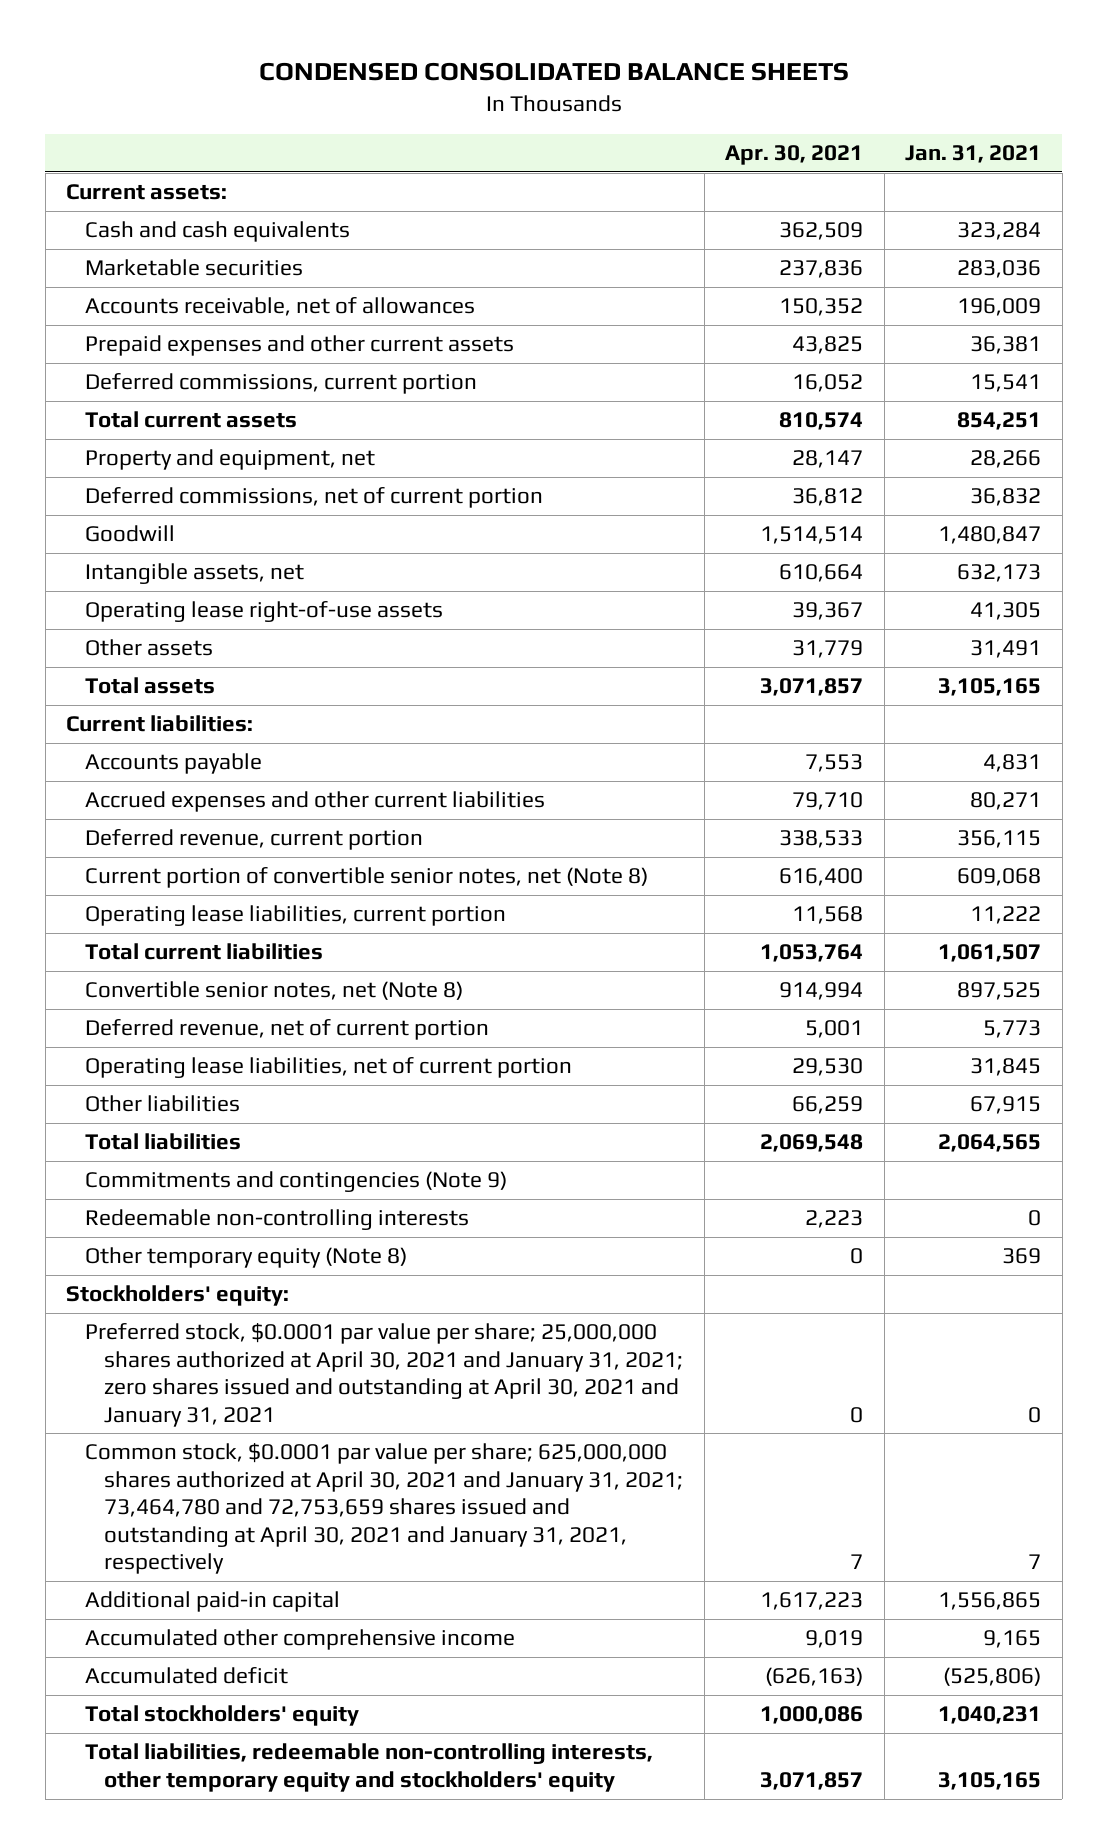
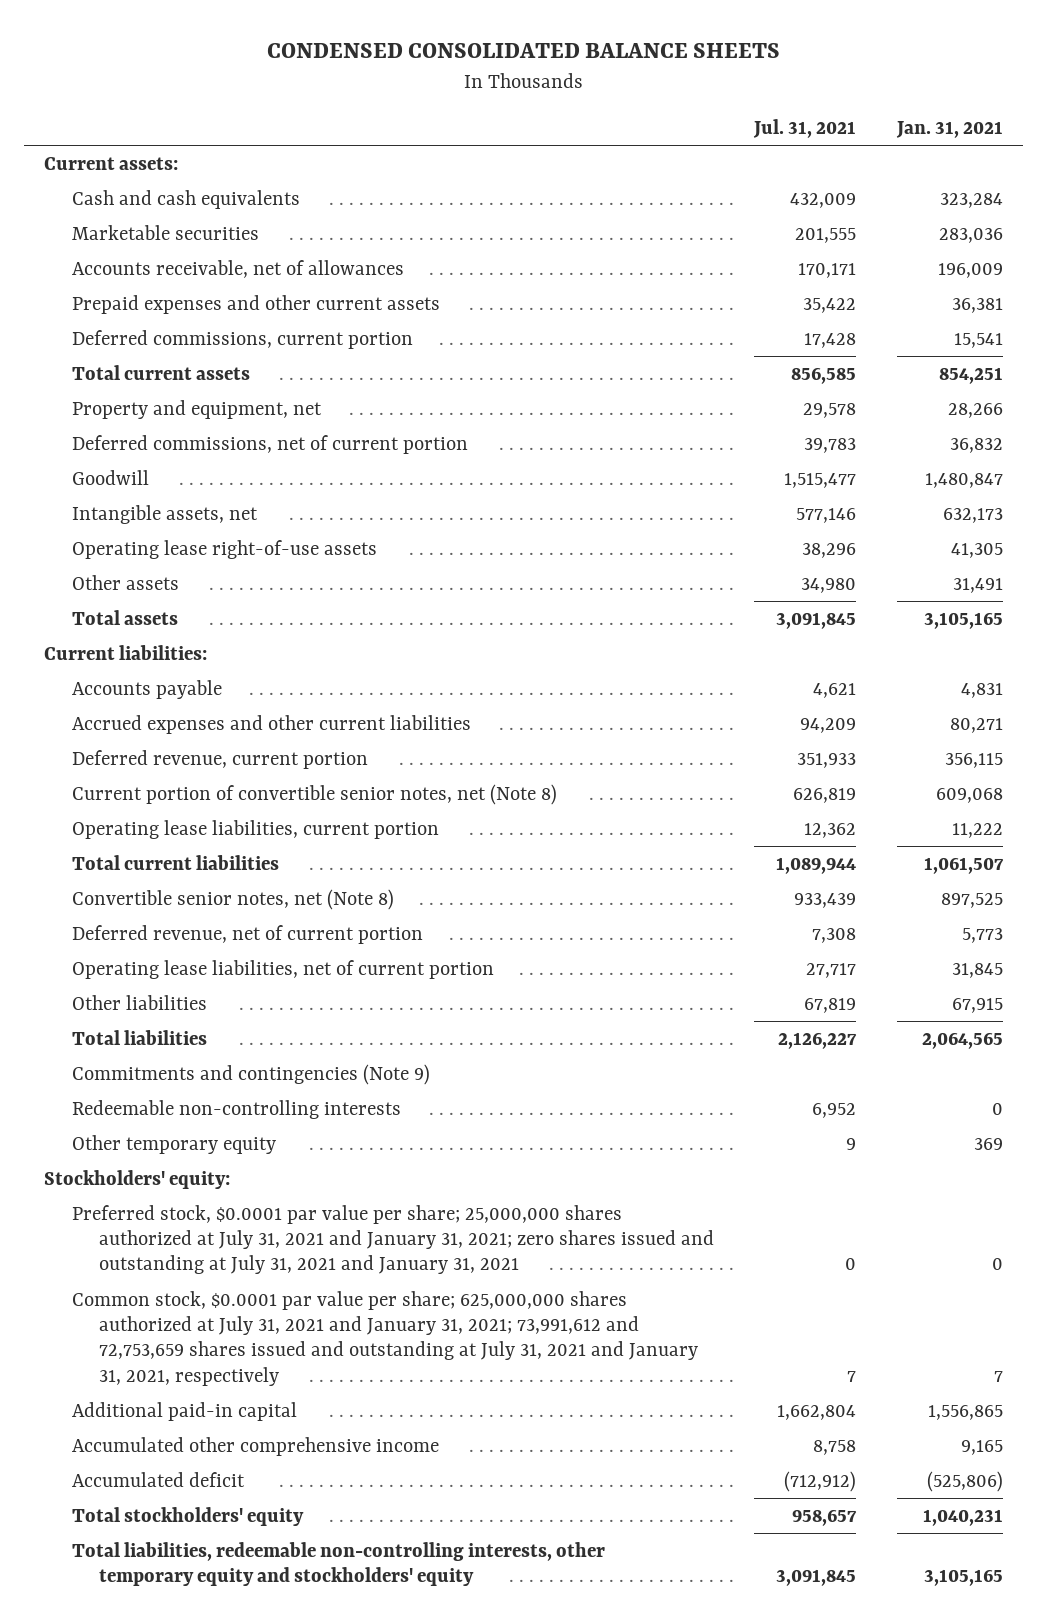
[725,144,864,165] Apr. 30, 2021 -> none
none -> [753,118,857,138] Jul. 31, 2021
[85,1247,408,1269] Other temporary equity (Note 8) -> [71,1134,276,1154] Other temporary equity
[85,1323,684,1427] Preferred stock, $0.0001 par value per share; 25,000,000 shares authorized at April 30, 2021 and January 31, 2021; zero shares issued and outstanding at April 30, 2021 and January 31, 2021 -> [71,1204,714,1275] Preferred stock, $0.0001 par value per share; 25,000,000 shares authorized at July 31, 2021 and January 31, 2021; zero shares issued and outstanding at July 31, 2021 and January 31, 2021
[85,1443,684,1575] Common stock, $0.0001 par value per share; 625,000,000 shares authorized at April 30, 2021 and January 31, 2021; 73,464,780 and 72,753,659 shares issued and outstanding at April 30, 2021 and January 31, 2021, respectively -> [71,1290,698,1386] Common stock, $0.0001 par value per share; 625,000,000 shares authorized at July 31, 2021 and January 31, 2021; 73,991,612 and 72,753,659 shares issued and outstanding at July 31, 2021 and January 31, 2021, respectively

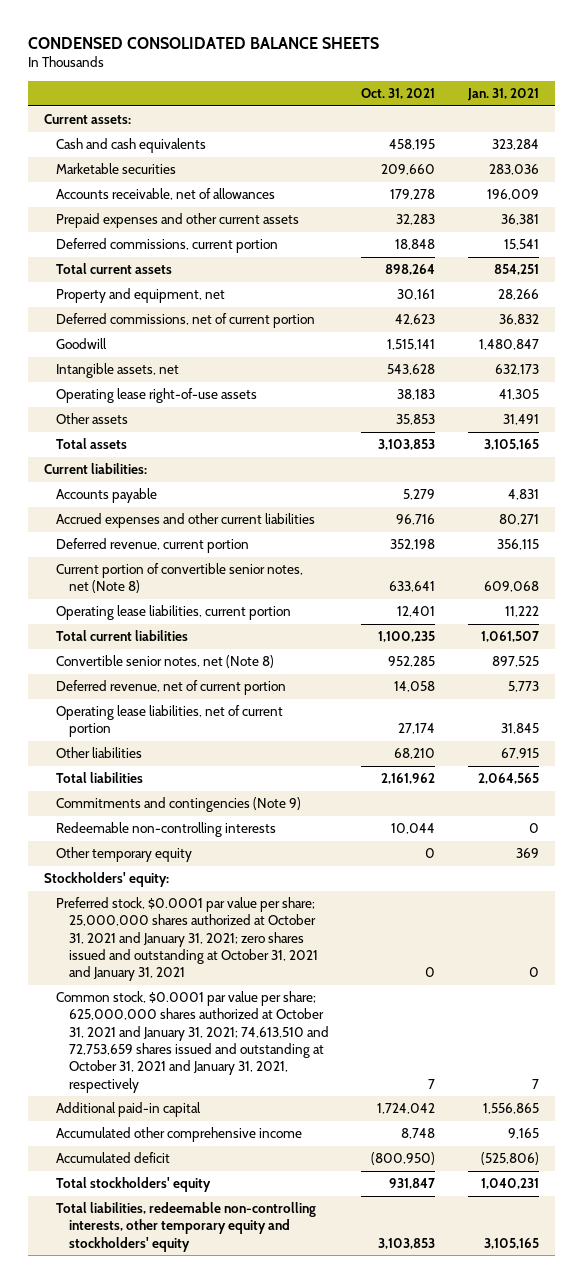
[753,118,857,138] Jul. 31, 2021 -> none
none -> [361,88,436,100] Oct. 31, 2021
[71,1204,714,1275] Preferred stock, $0.0001 par value per share; 25,000,000 shares authorized at July 31, 2021 and January 31, 2021; zero shares issued and outstanding at July 31, 2021 and January 31, 2021 -> [56,897,318,982] Preferred stock, $0.0001 par value per share; 25,000,000 shares authorized at October 31, 2021 and January 31, 2021; zero shares issued and outstanding at October 31, 2021 and January 31, 2021
[71,1290,698,1386] Common stock, $0.0001 par value per share; 625,000,000 shares authorized at July 31, 2021 and January 31, 2021; 73,991,612 and 72,753,659 shares issued and outstanding at July 31, 2021 and January 31, 2021, respectively -> [56,991,329,1093] Common stock, $0.0001 par value per share; 625,000,000 shares authorized at October 31, 2021 and January 31, 2021; 74,613,510 and 72,753,659 shares issued and outstanding at October 31, 2021 and January 31, 2021, respectively

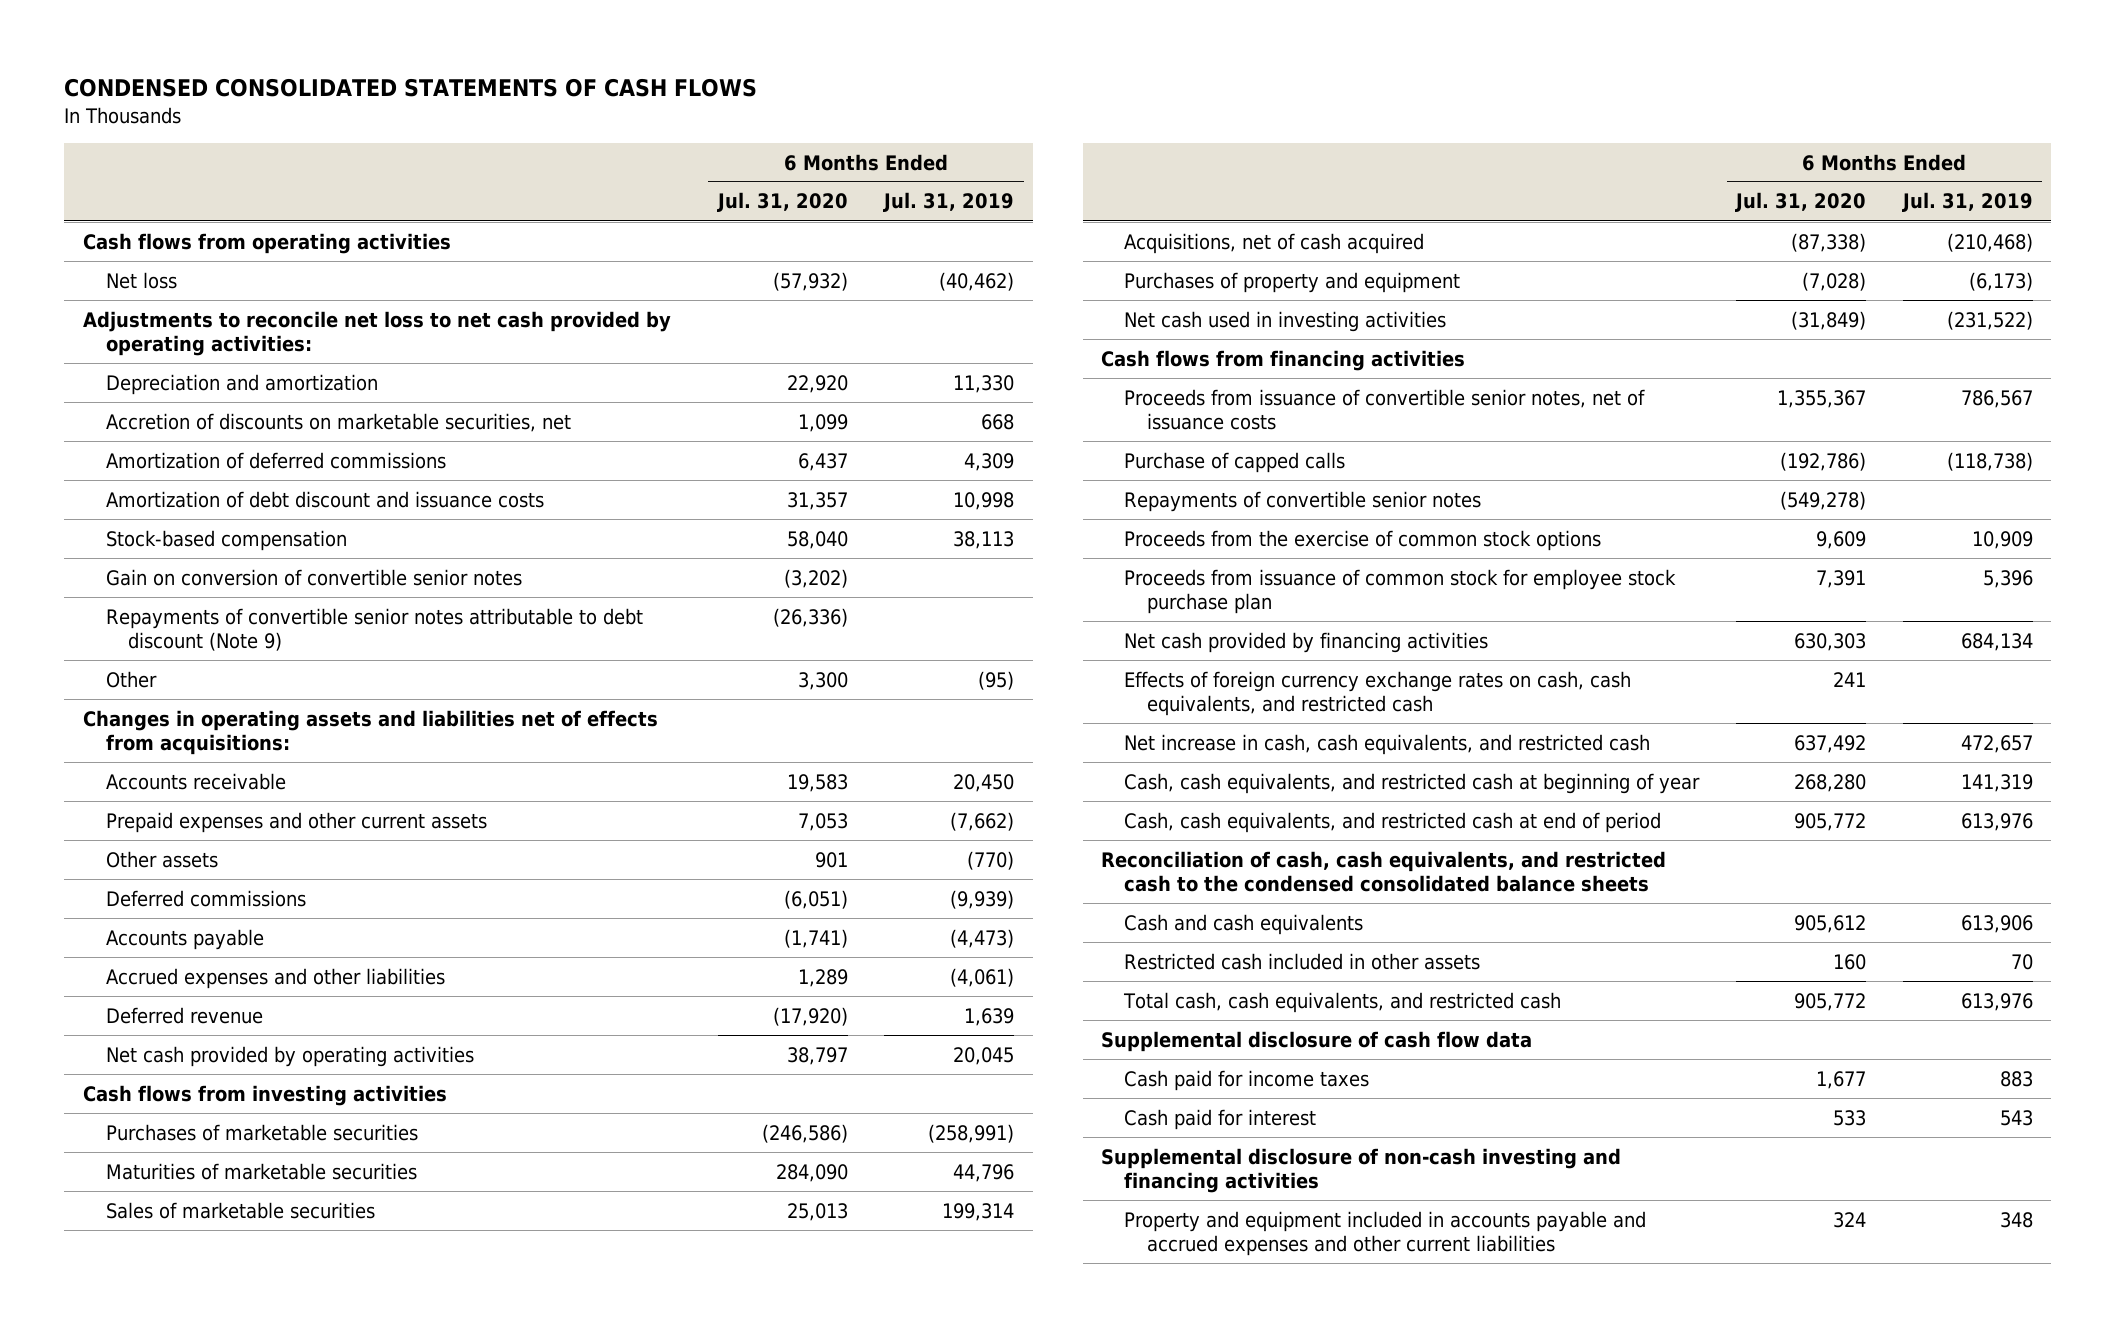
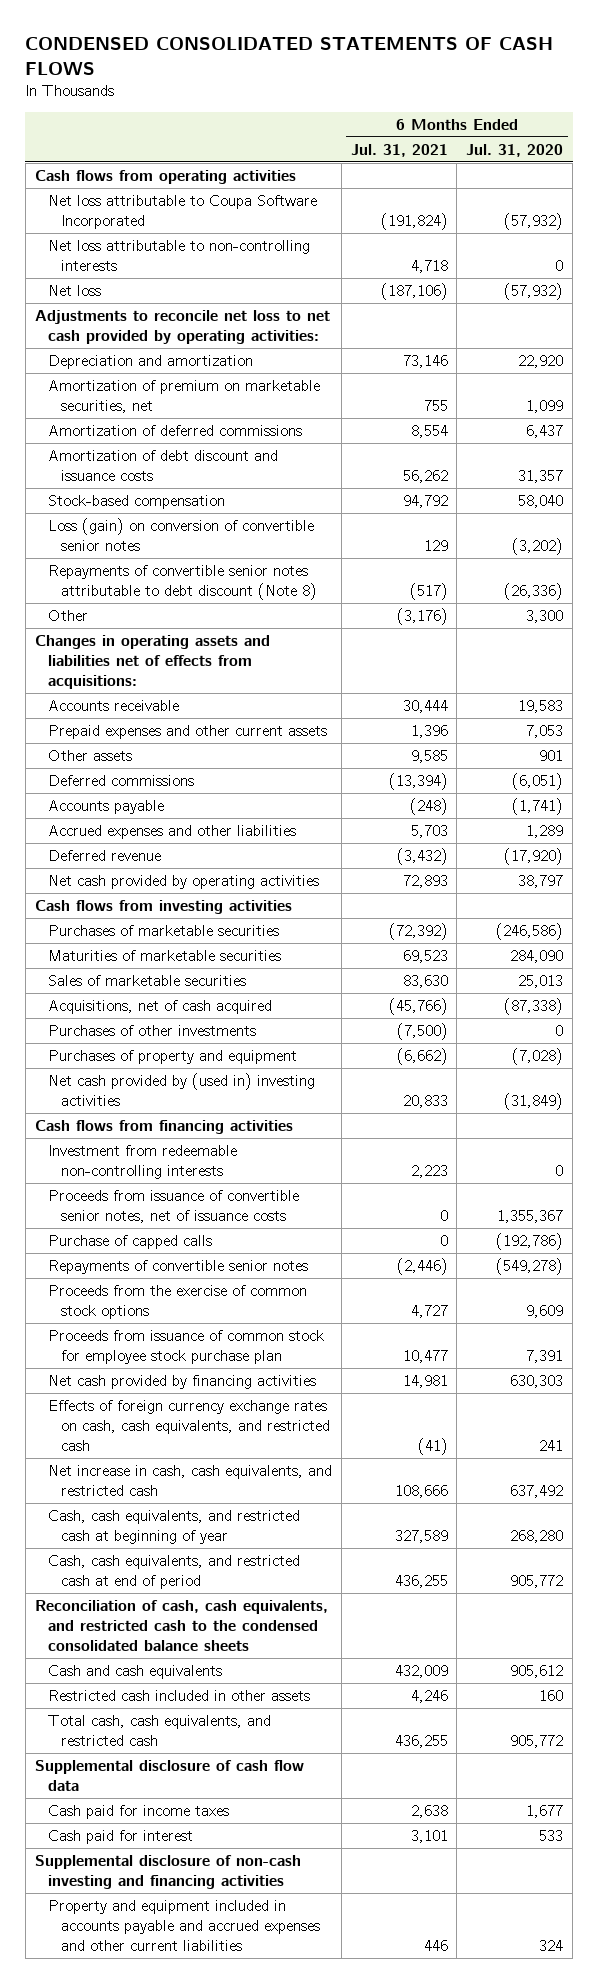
[883,192,1015,213] Jul. 31, 2019 -> none
none -> [350,143,448,157] Jul. 31, 2021
none -> [47,194,317,229] Net loss attributable to Coupa Software Incorporated
none -> [47,239,310,271] Net loss attributable to non-controlling interests
[105,412,571,432] Accretion of discounts on marketable securities, net -> [47,379,320,413] Amortization of premium on marketable securities, net
[105,568,522,586] Gain on conversion of convertible senior notes -> [47,517,314,551] Loss (gain) on conversion of convertible senior notes
[105,607,643,651] Repayments of convertible senior notes attributable to debt discount (Note 9) -> [47,564,317,600] Repayments of convertible senior notes attributable to debt discount (Note 8)
none -> [47,1024,256,1036] Purchases of other investments
[1124,310,1447,332] Net cash used in investing activities -> [47,1072,315,1106] Net cash provided by (used in) investing activities
none -> [47,1144,237,1179] Investment from redeemable non-controlling interests

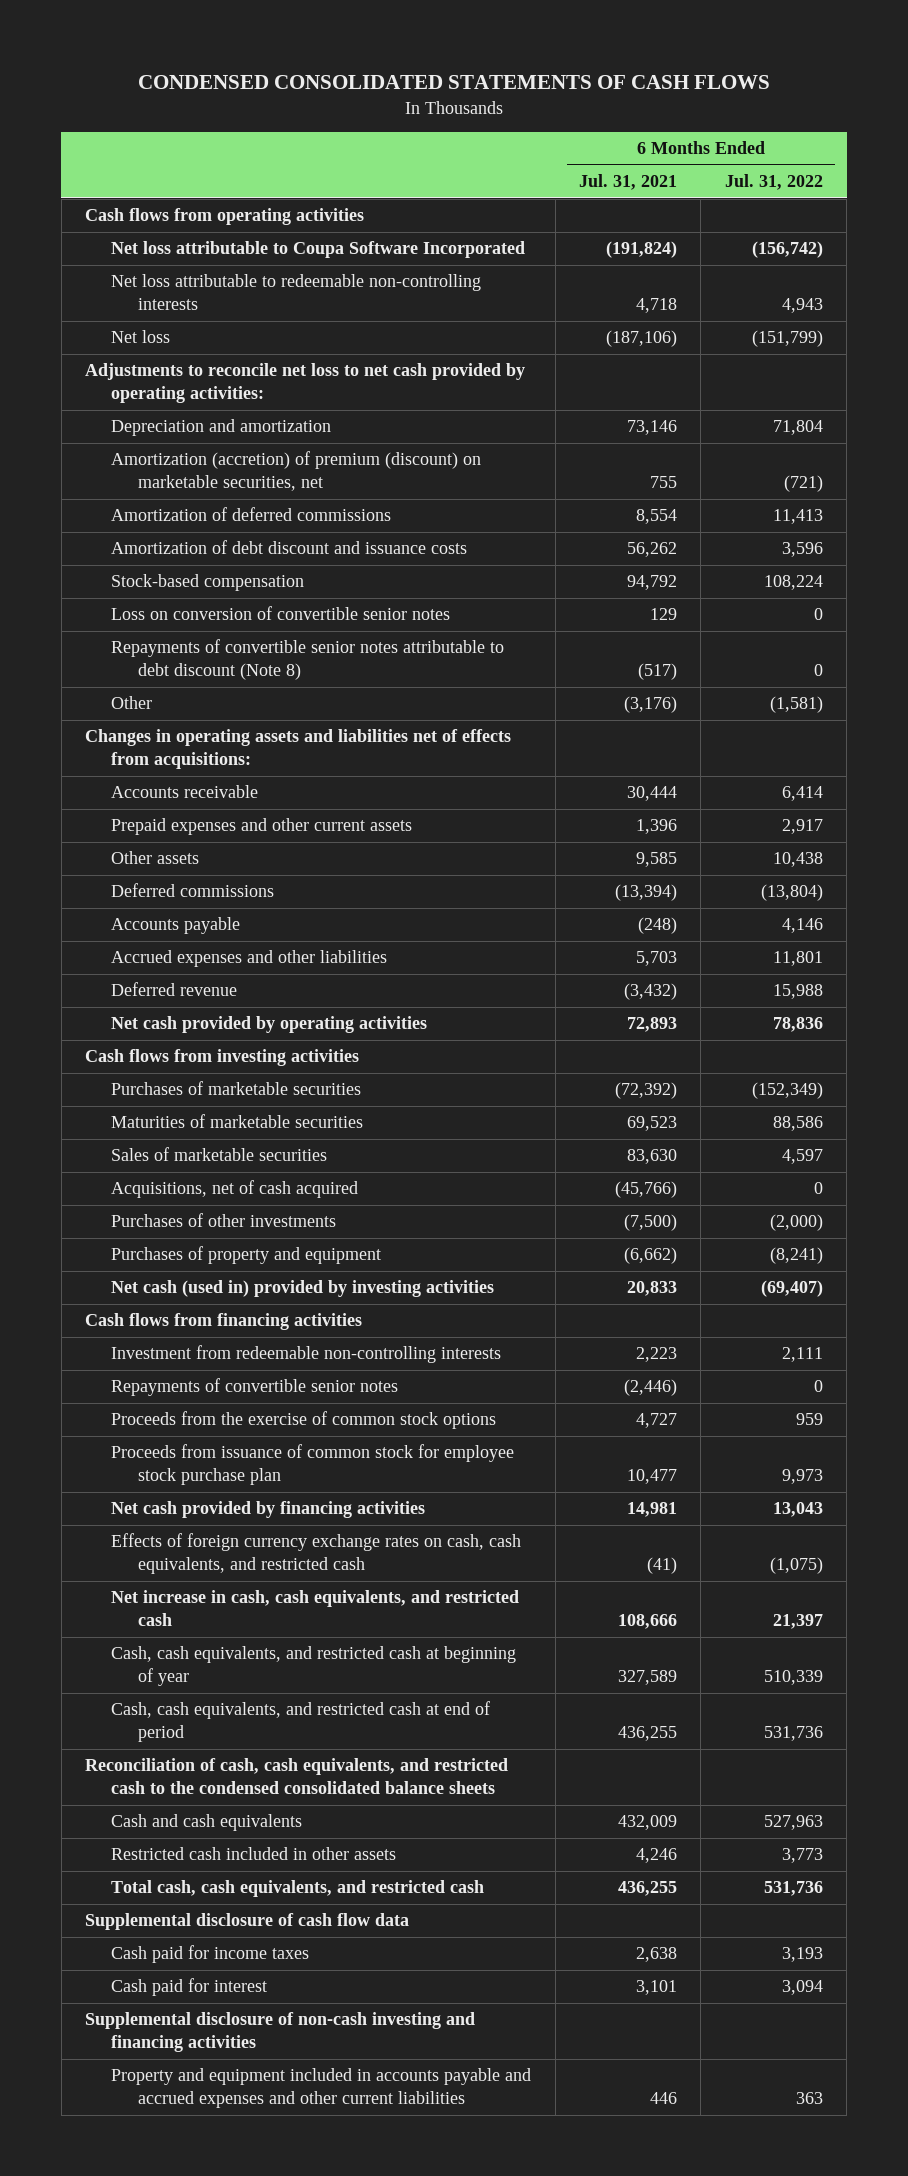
[466,143,564,157] Jul. 31, 2020 -> none
none -> [724,174,823,191] Jul. 31, 2022
[47,239,310,271] Net loss attributable to non-controlling interests -> [111,274,482,311] Net loss attributable to redeemable non-controlling interests
[47,379,320,413] Amortization of premium on marketable securities, net -> [111,451,482,492] Amortization (accretion) of premium (discount) on marketable securities, net
[47,517,314,551] Loss (gain) on conversion of convertible senior notes -> [111,606,451,621] Loss on conversion of convertible senior notes
[47,1072,315,1106] Net cash provided by (used in) investing activities -> [111,1280,495,1298] Net cash (used in) provided by investing activities
[47,1189,299,1223] Proceeds from issuance of convertible senior notes, net of issuance costs -> none
[47,1234,212,1249] Purchase of capped calls -> none

